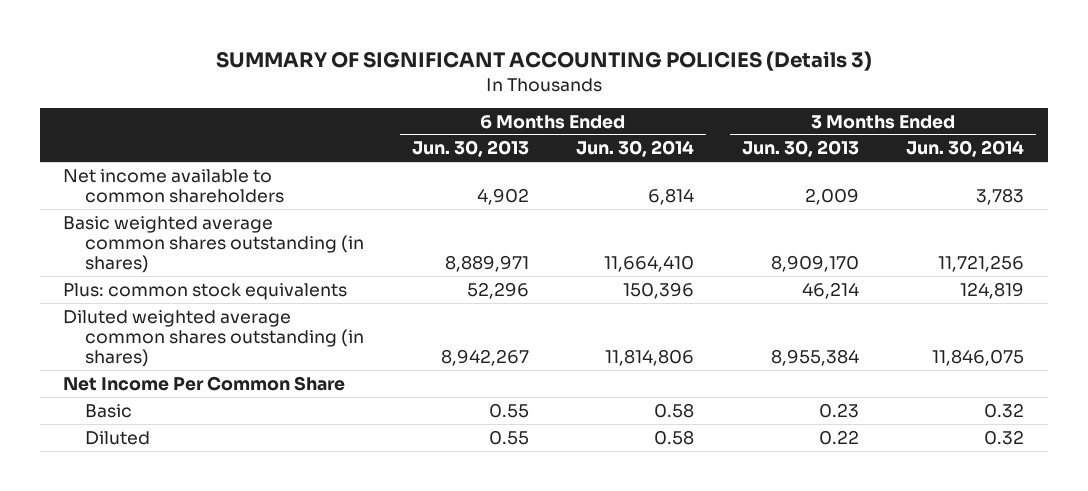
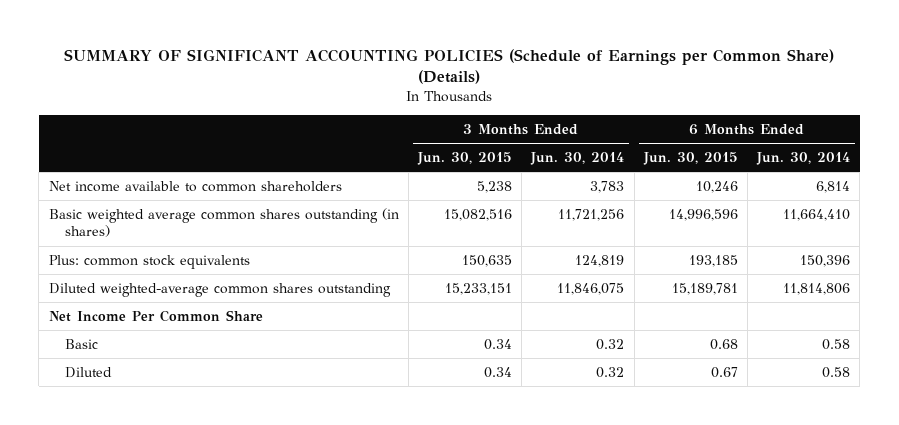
[215,50,872,71] SUMMARY OF SIGNIFICANT ACCOUNTING POLICIES (Details 3) -> [64,48,835,85] SUMMARY OF SIGNIFICANT ACCOUNTING POLICIES (Schedule of Earnings per Common Share) (Details)
[411,140,529,158] Jun. 30, 2013 -> none
[741,140,859,158] Jun. 30, 2013 -> none
none -> [416,152,512,166] Jun. 30, 2015
none -> [642,152,738,166] Jun. 30, 2015
[63,309,365,368] Diluted weighted average common shares outstanding (in shares) -> [48,282,391,297] Diluted weighted-average common shares outstanding

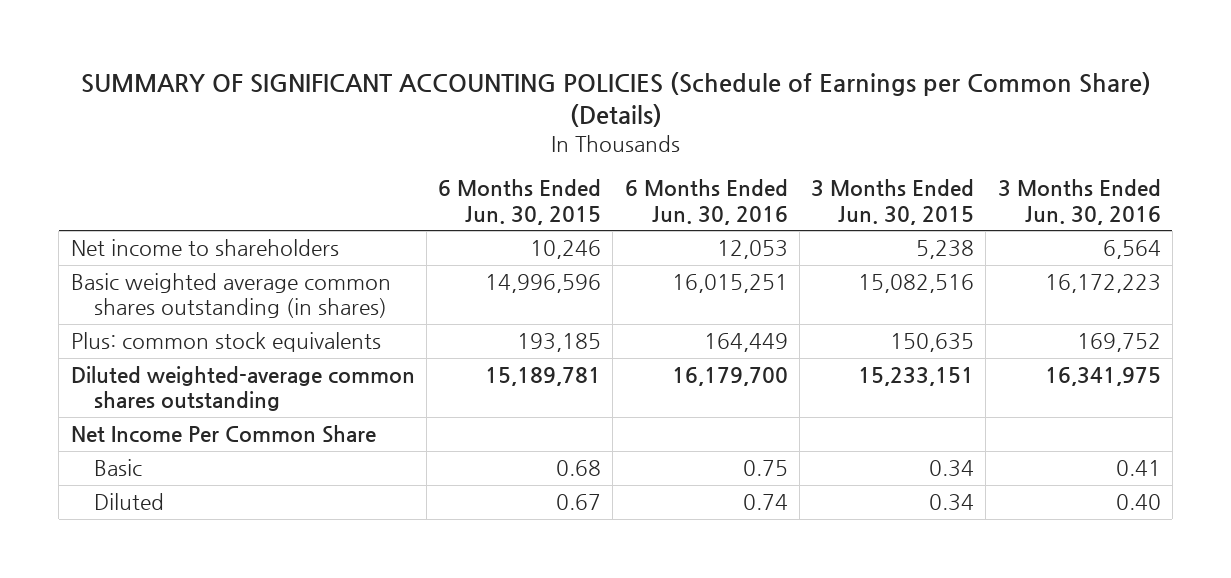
[530,152,625,166] Jun. 30, 2014 -> none
[756,152,851,166] Jun. 30, 2014 -> none
none -> [624,179,788,225] 6 Months Ended Jun. 30, 2016
none -> [997,179,1161,225] 3 Months Ended Jun. 30, 2016
[48,180,342,192] Net income available to common shareholders -> [70,239,339,257] Net income to shareholders

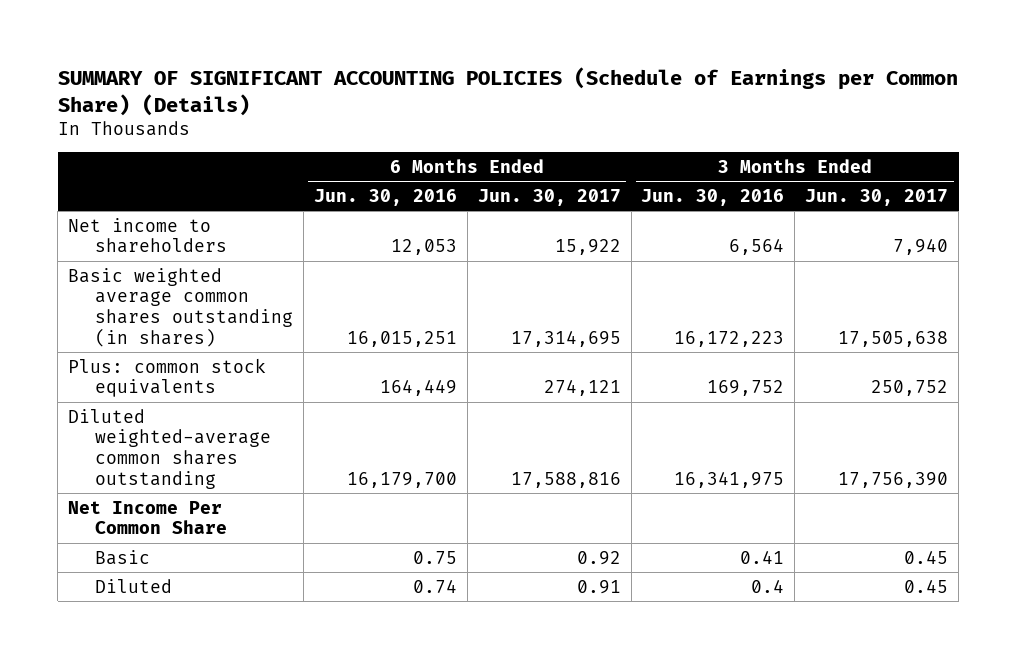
[438,179,602,225] 6 Months Ended Jun. 30, 2015 -> none
[811,179,975,225] 3 Months Ended Jun. 30, 2015 -> none
none -> [477,188,621,206] Jun. 30, 2017
none -> [805,188,949,206] Jun. 30, 2017
[1115,494,1161,511] 0.40 -> [751,578,785,593] 0.4

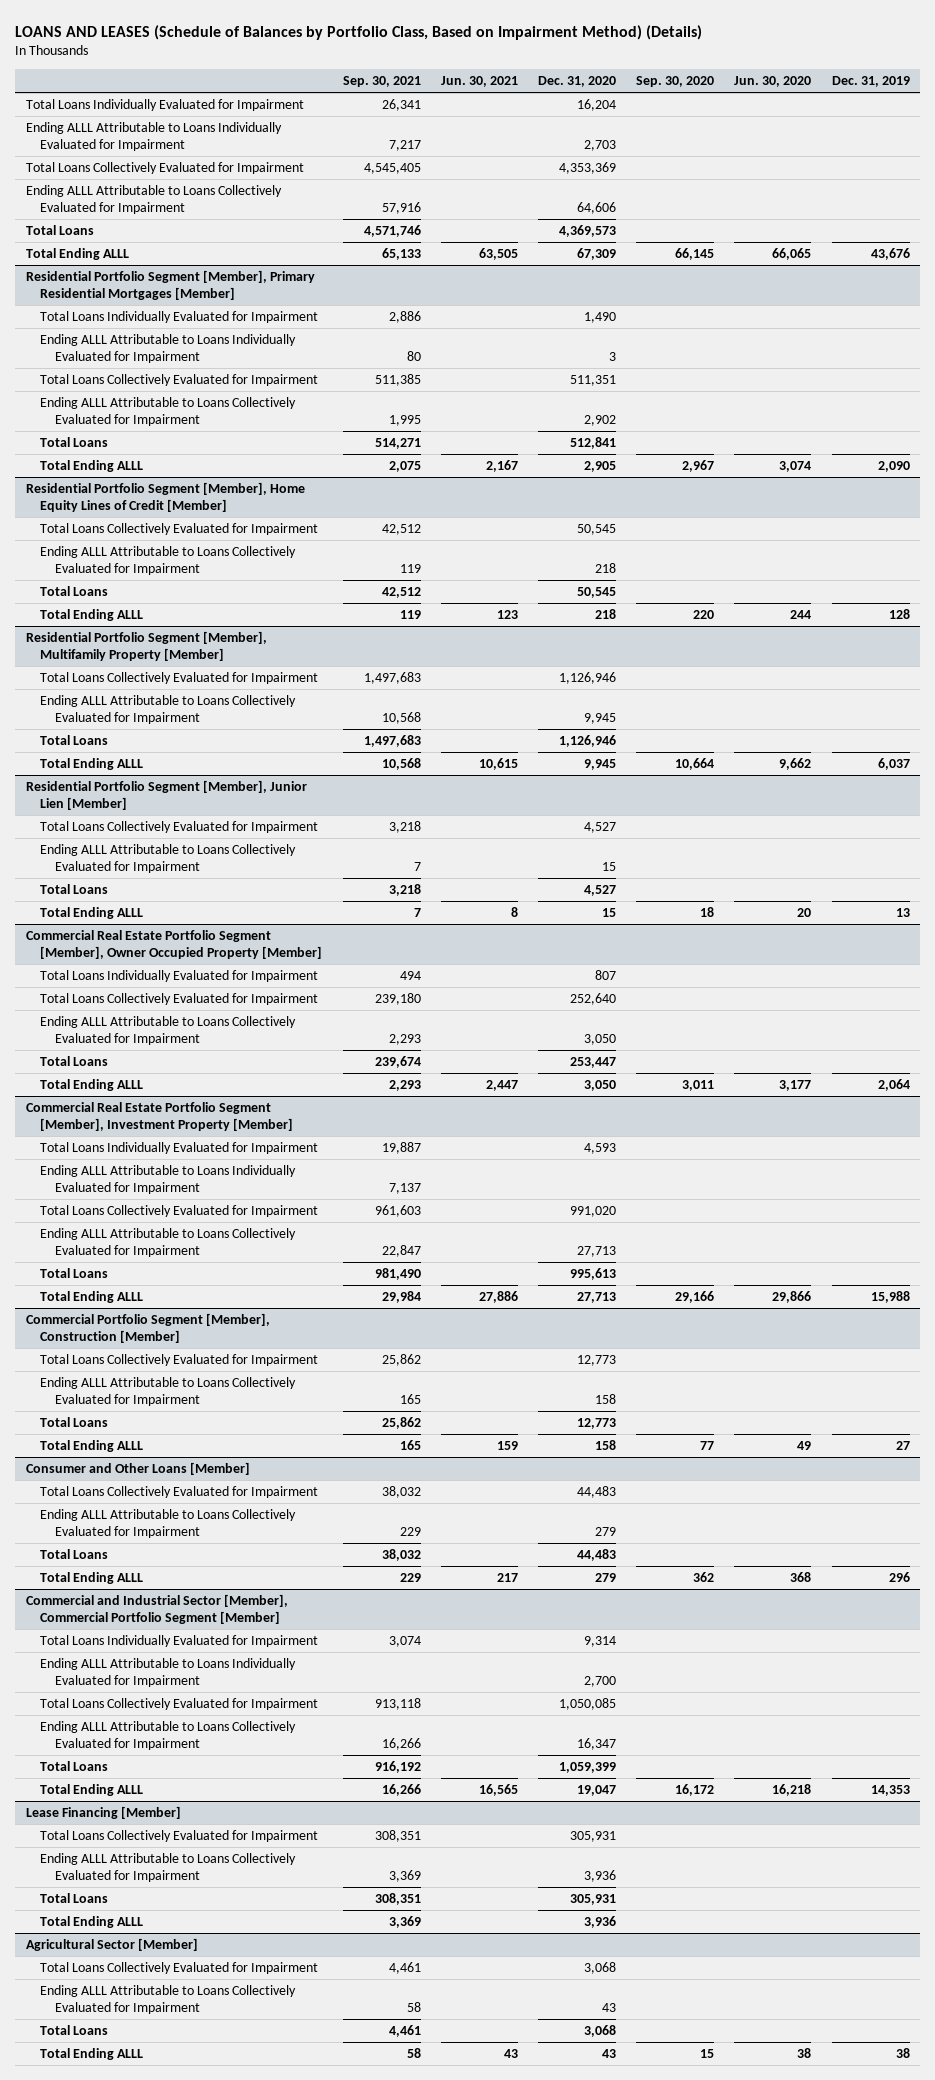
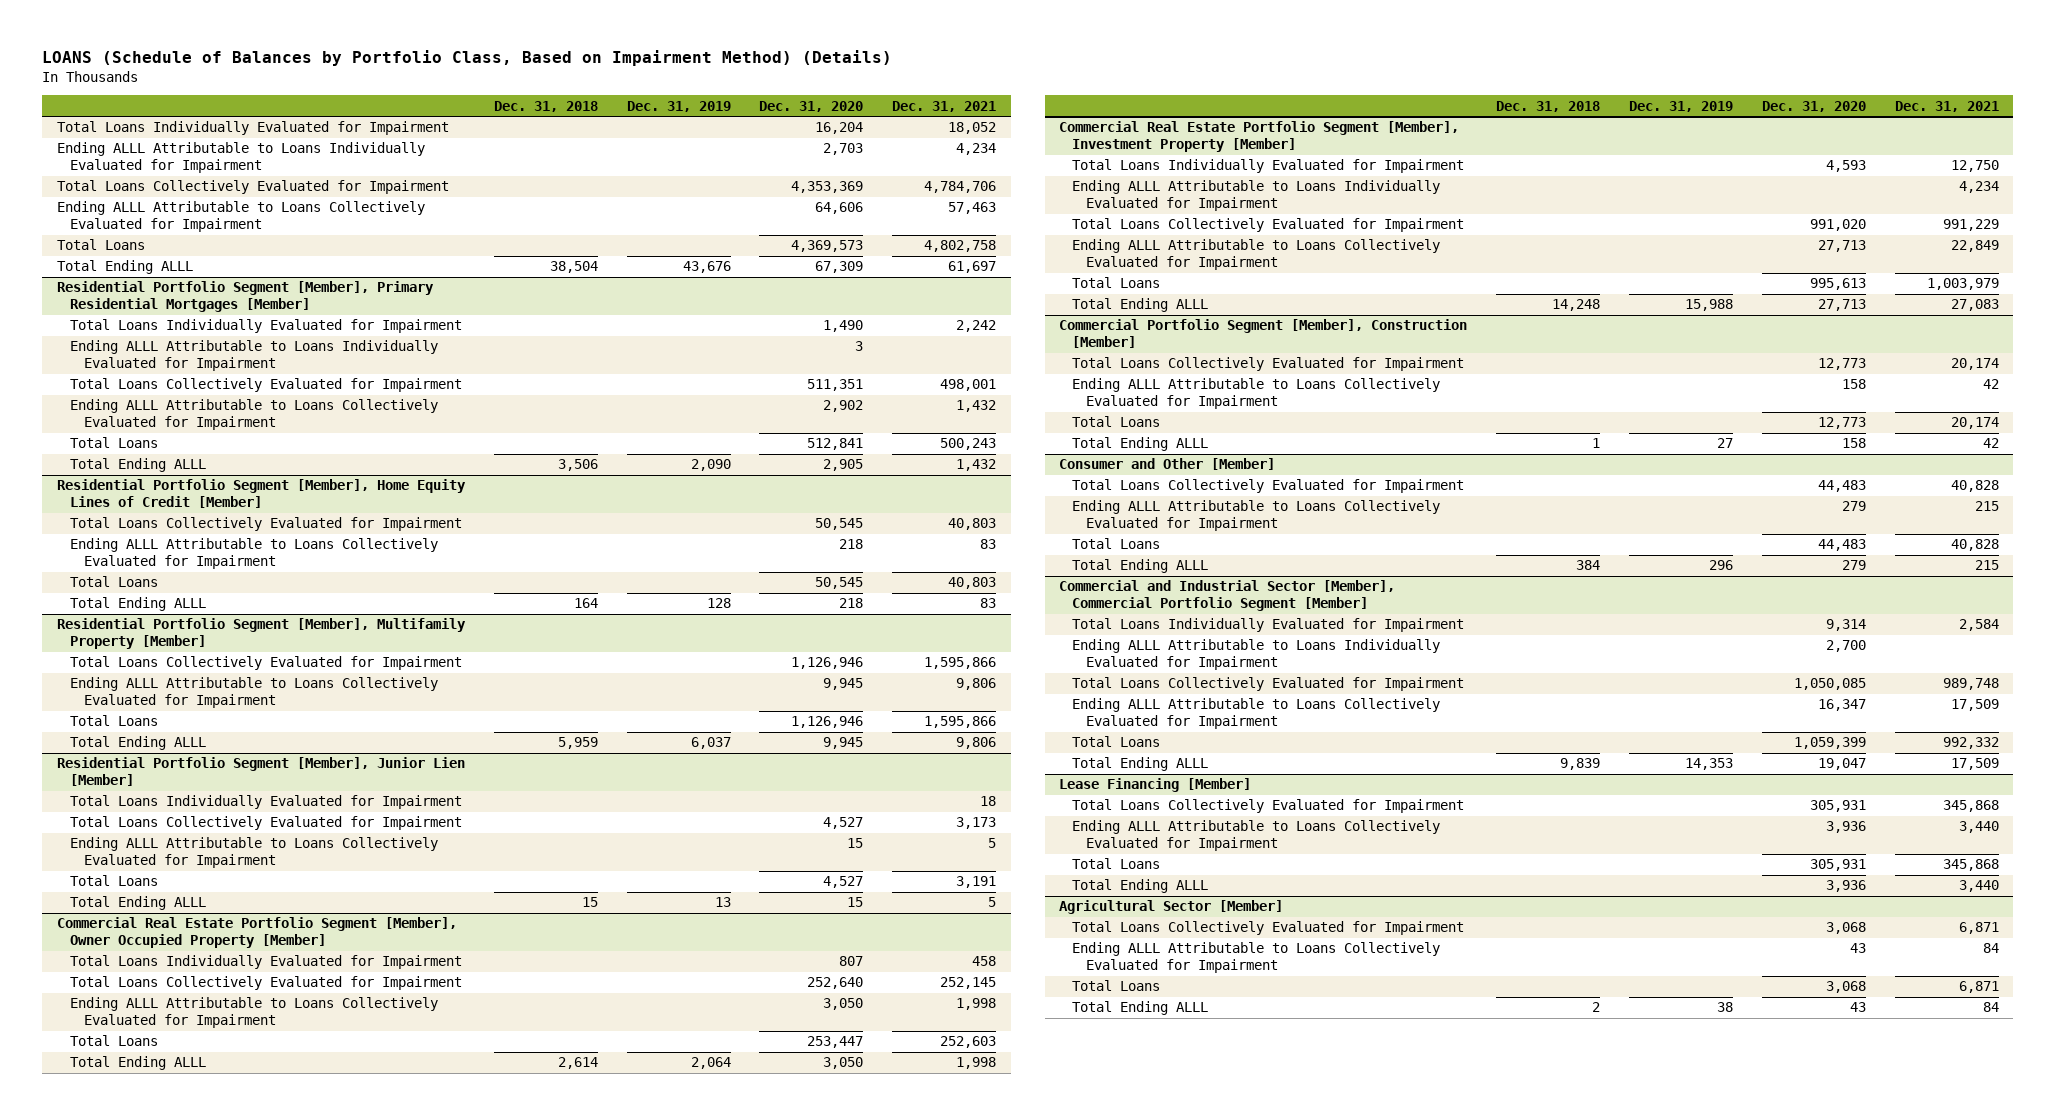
[15,24,703,40] LOANS AND LEASES (Schedule of Balances by Portfolio Class, Based on Impairment Method) (Details) -> [42,50,893,67] LOANS (Schedule of Balances by Portfolio Class, Based on Impairment Method) (Details)
[342,76,421,88] Sep. 30, 2021 -> none
[440,76,518,88] Jun. 30, 2021 -> none
[636,76,715,88] Sep. 30, 2020 -> none
[734,76,812,88] Jun. 30, 2020 -> none
none -> [493,100,598,112] Dec. 31, 2018
none -> [892,100,997,112] Dec. 31, 2021
none -> [70,795,463,810] Total Loans Individually Evaluated for Impairment
[25,1462,250,1476] Consumer and Other Loans [Member] -> [1058,458,1275,471] Consumer and Other [Member]

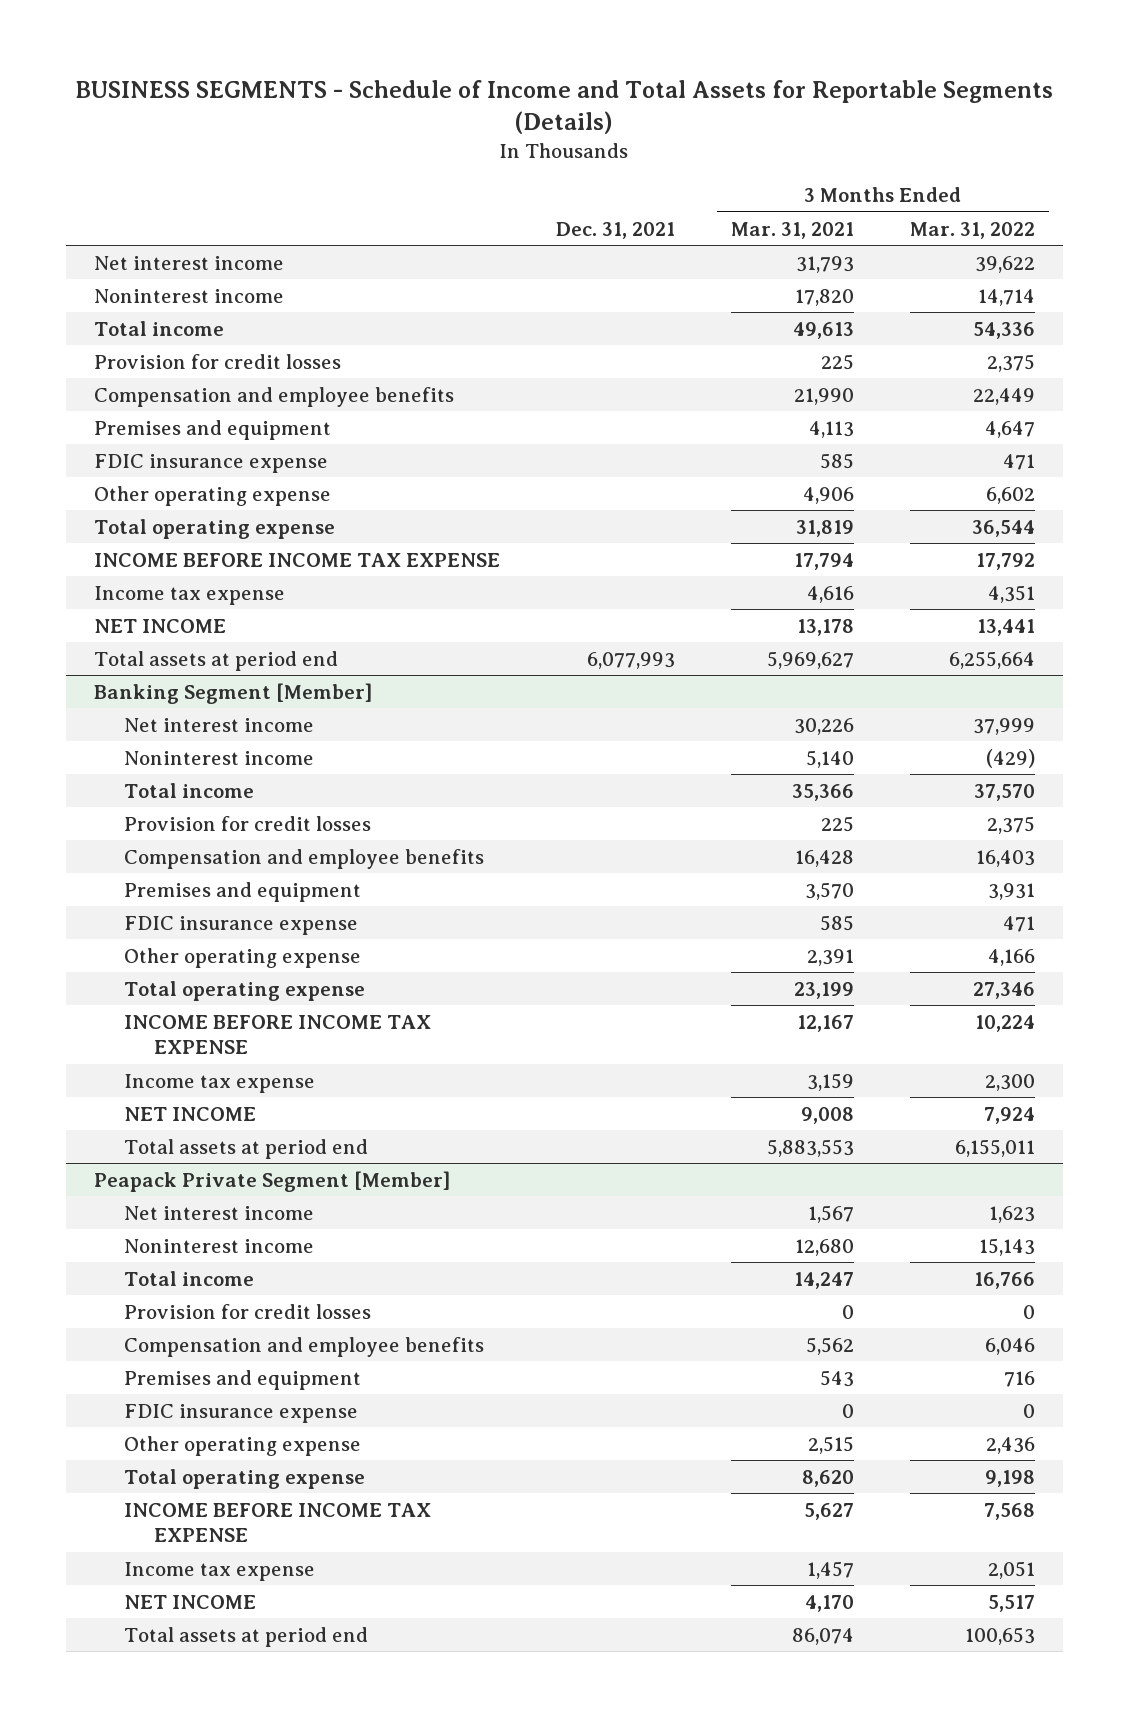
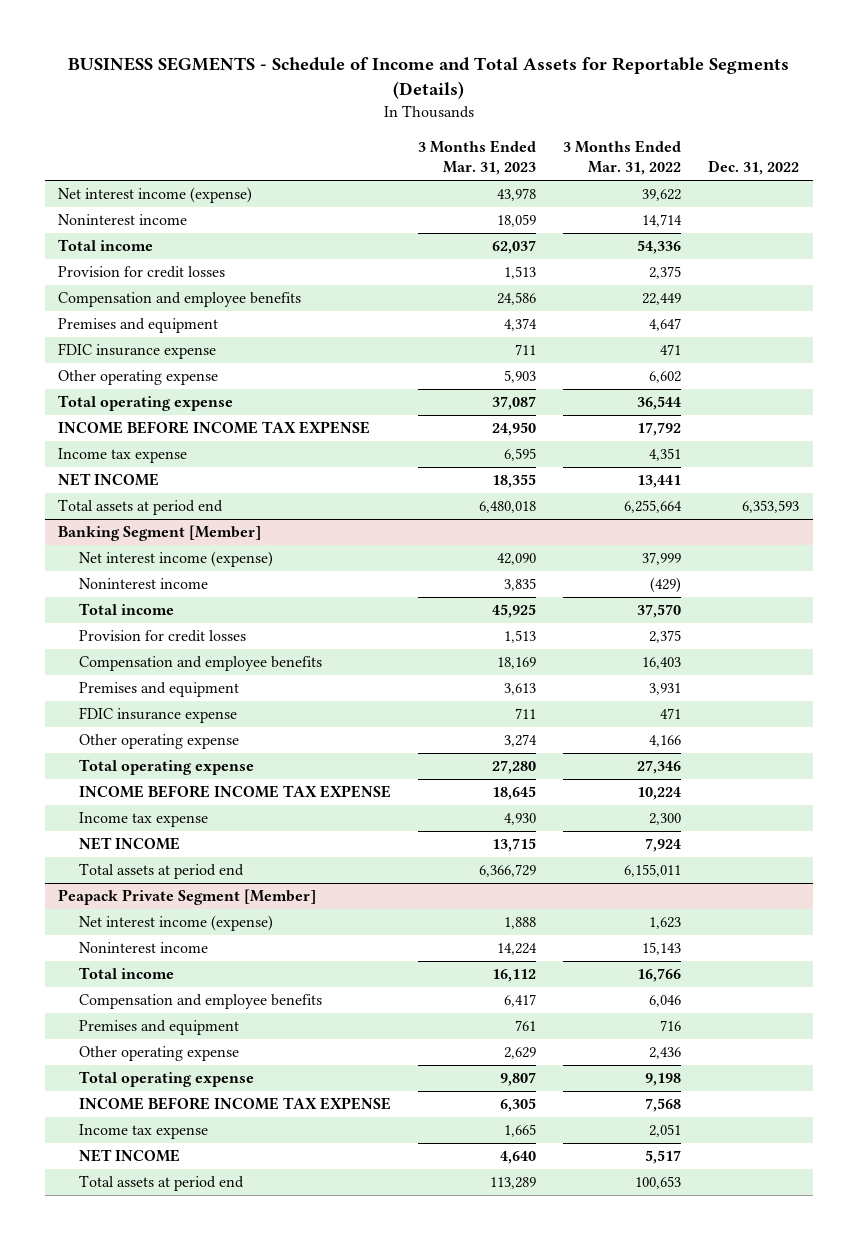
[555,221,675,239] Dec. 31, 2021 -> none
[730,221,854,239] Mar. 31, 2021 -> none
none -> [417,139,536,176] 3 Months Ended Mar. 31, 2023
none -> [708,160,800,176] Dec. 31, 2022
[93,255,284,270] Net interest income -> [58,187,253,204] Net interest income (expense)
[124,717,315,732] Net interest income -> [78,551,273,568] Net interest income (expense)
[124,1205,315,1220] Net interest income -> [78,915,273,932] Net interest income (expense)
[124,1303,372,1319] Provision for credit losses -> none
[124,1403,359,1423] FDIC insurance expense -> none

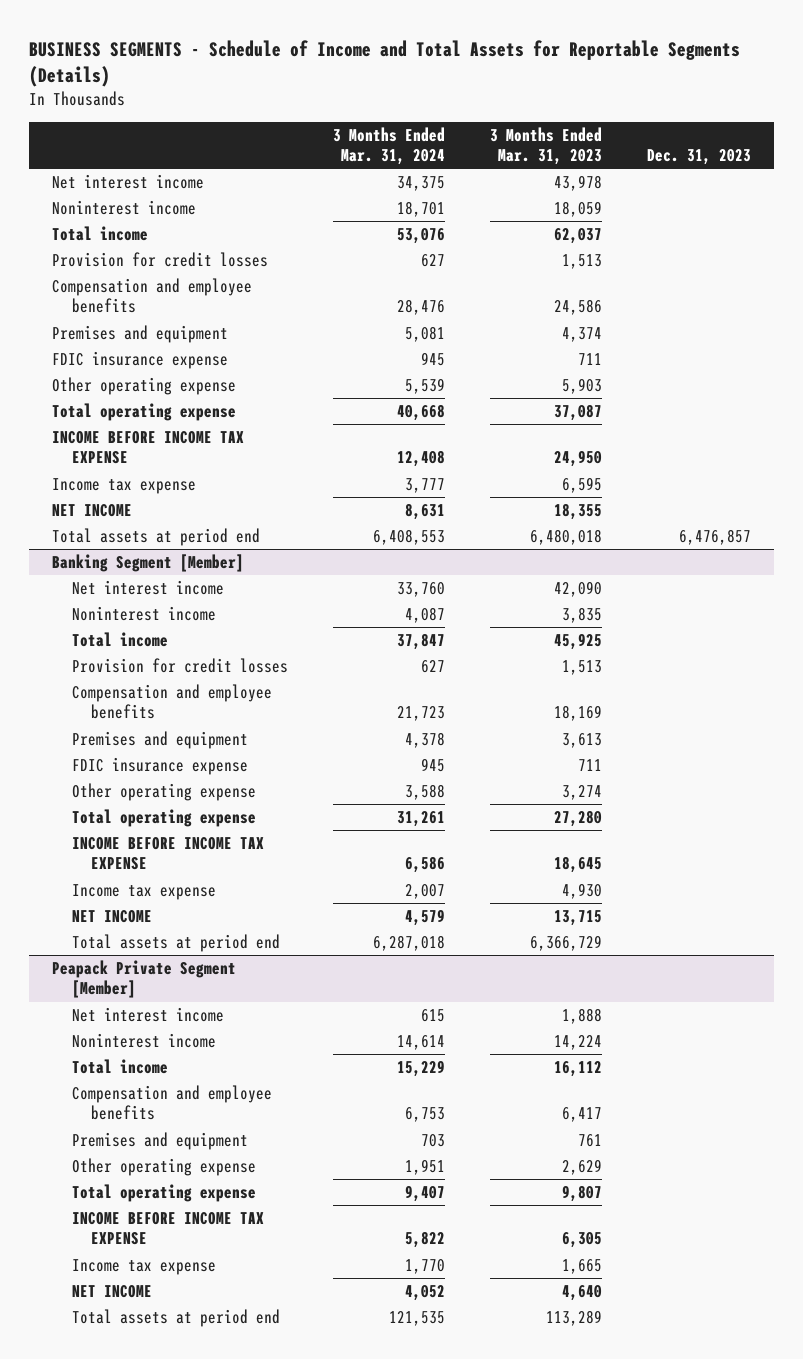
[563,139,682,176] 3 Months Ended Mar. 31, 2022 -> none
[708,160,800,176] Dec. 31, 2022 -> none
none -> [332,126,445,166] 3 Months Ended Mar. 31, 2024
none -> [647,149,752,166] Dec. 31, 2023
[58,187,253,204] Net interest income (expense) -> [51,174,204,190] Net interest income
[78,551,273,568] Net interest income (expense) -> [71,580,224,596] Net interest income
[78,915,273,932] Net interest income (expense) -> [71,1007,224,1023] Net interest income

